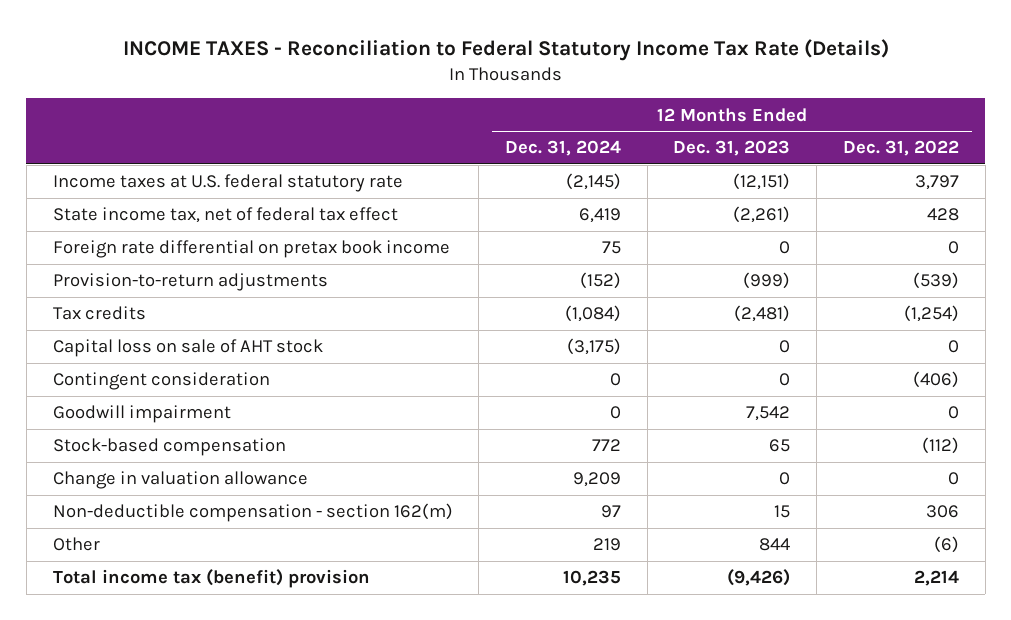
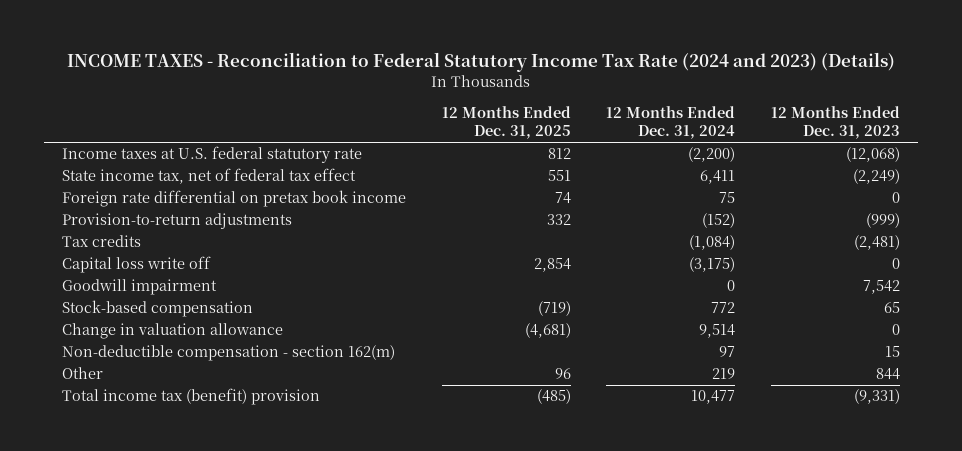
[122,39,889,62] INCOME TAXES - Reconciliation to Federal Statutory Income Tax Rate (Details) -> [67,52,896,73] INCOME TAXES - Reconciliation to Federal Statutory Income Tax Rate (2024 and 2023) (Details)
[842,140,959,157] Dec. 31, 2022 -> none
none -> [441,106,571,140] 12 Months Ended Dec. 31, 2025
[566,173,622,191] (2,145) -> [688,147,736,163] (2,200)
[733,173,791,191] (12,151) -> [845,147,900,163] (12,068)
[579,208,622,224] 6,419 -> [700,170,736,185] 6,411
[733,206,791,224] (2,261) -> [852,169,900,185] (2,249)
[52,372,270,391] Contingent consideration -> none
[52,339,323,358] Capital loss on sale of AHT stock -> [62,256,212,274] Capital loss write off
[573,472,622,488] 9,209 -> [699,324,736,339] 9,514
[563,570,622,587] 10,235 -> [691,390,736,405] 10,477
[727,569,791,587] (9,426) -> [853,389,900,405] (9,331)

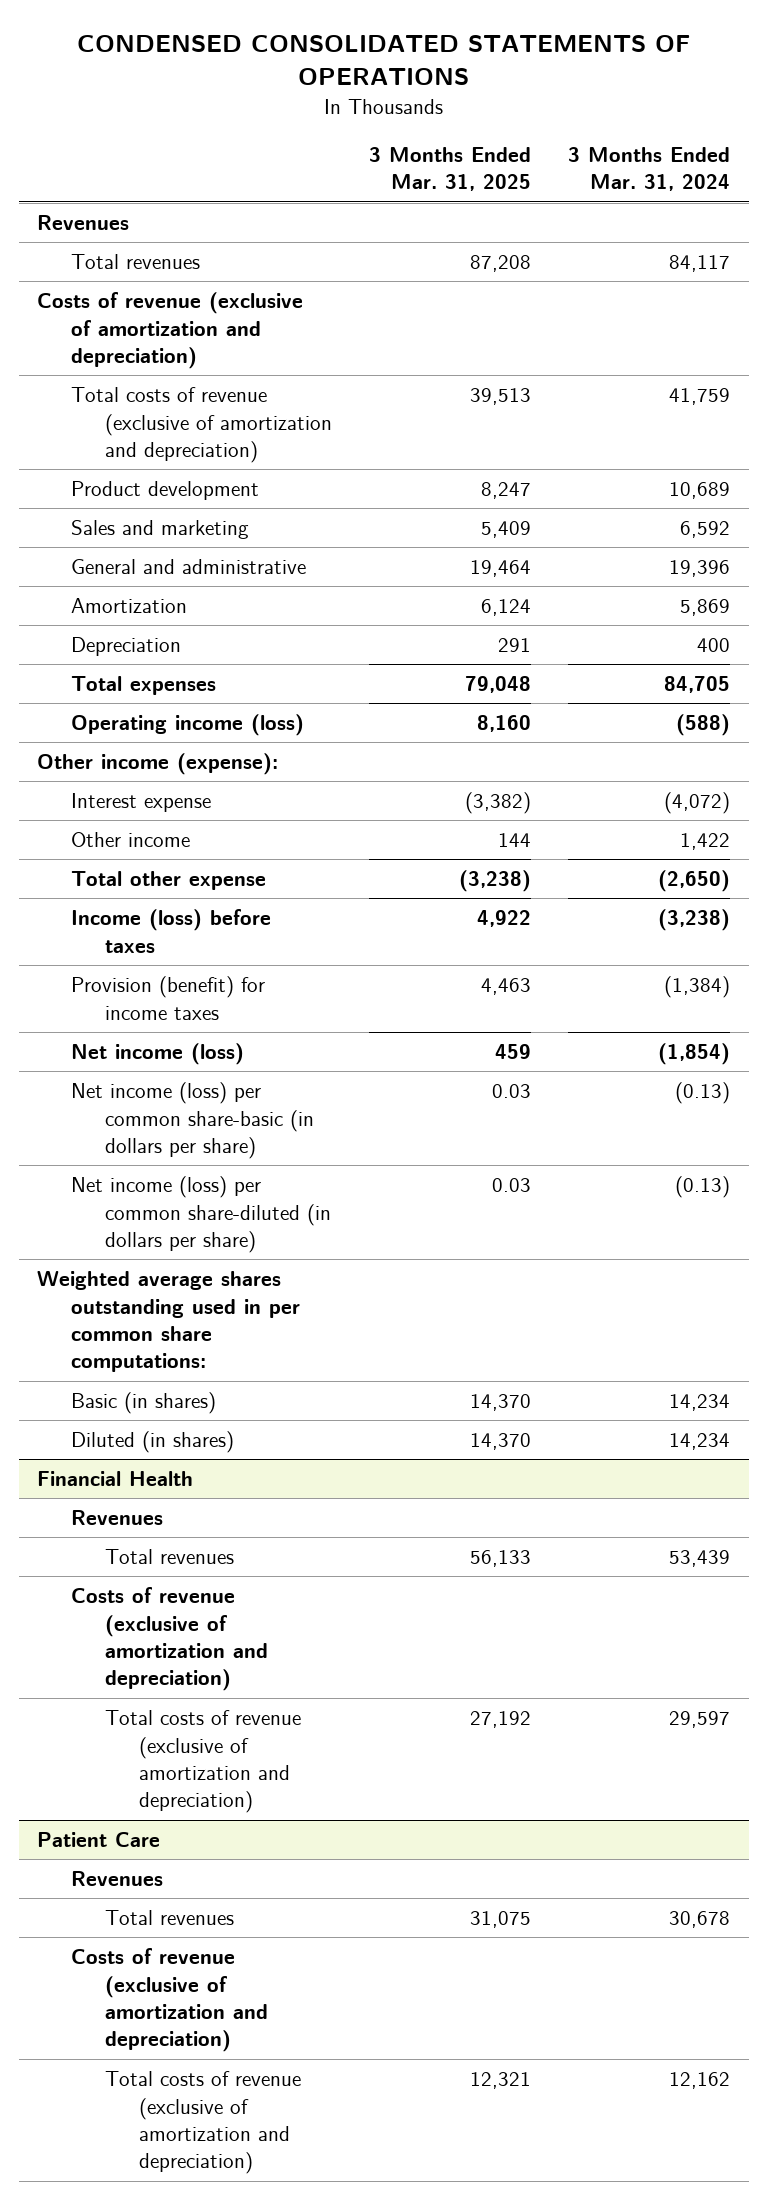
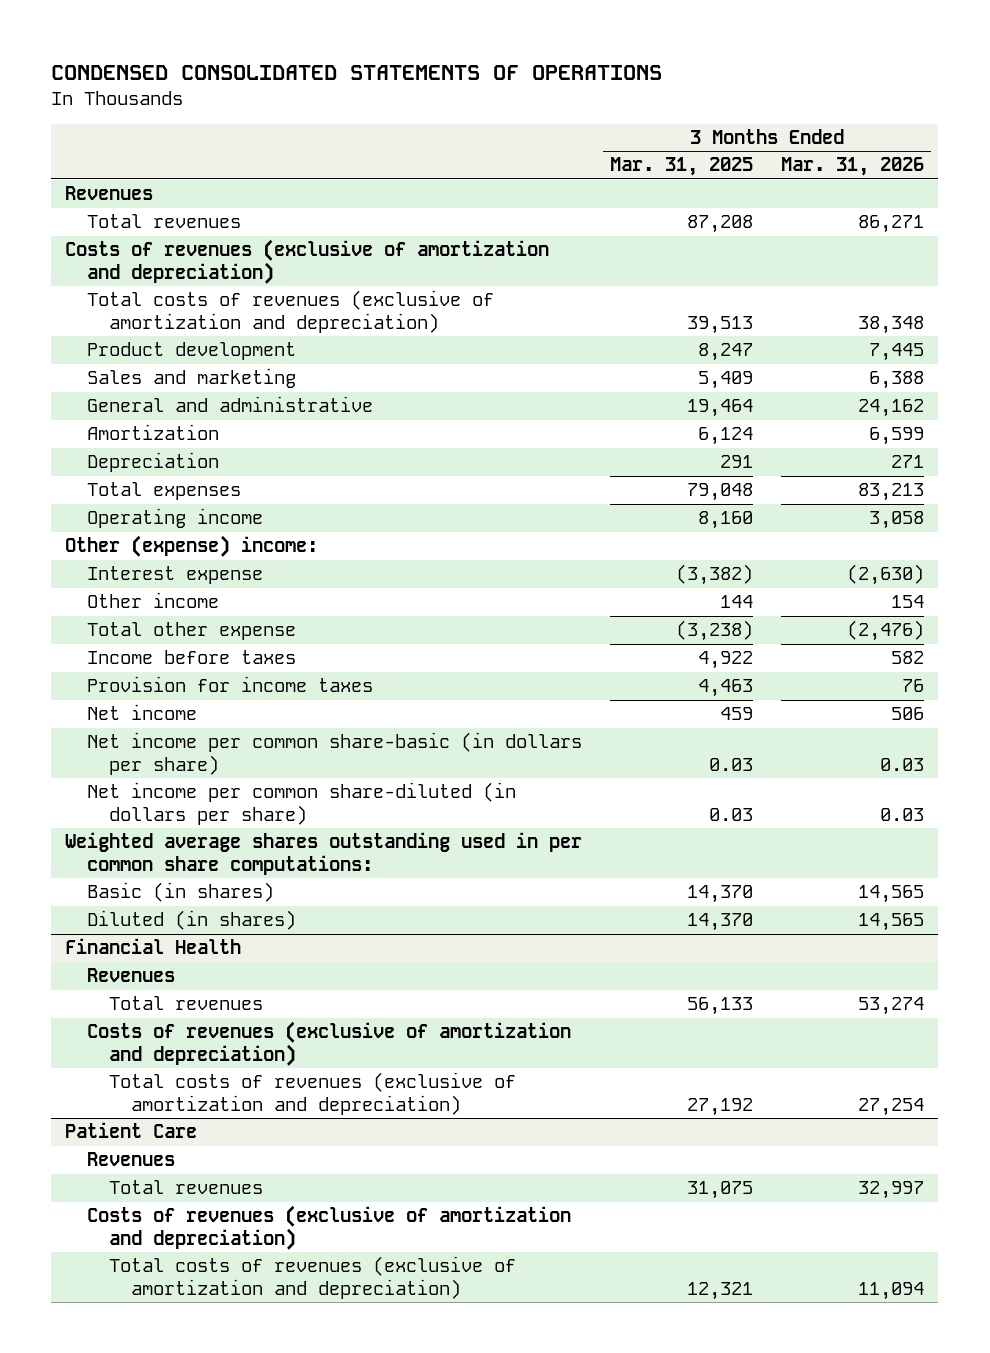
[568,146,731,192] 3 Months Ended Mar. 31, 2024 -> none
none -> [781,157,925,177] Mar. 31, 2026
[37,292,304,370] Costs of revenue (exclusive of amortization and depreciation) -> [65,239,550,284] Costs of revenues (exclusive of amortization and depreciation)
[71,387,333,464] Total costs of revenue (exclusive of amortization and depreciation) -> [87,290,495,333] Total costs of revenues (exclusive of amortization and depreciation)
[71,714,305,737] Operating income (loss) -> [87,508,264,529] Operating income
[37,753,279,776] Other income (expense): -> [65,535,319,558] Other (expense) income:
[71,909,272,953] Income (loss) before taxes -> [87,650,297,665] Income before taxes
[71,976,266,1020] Provision (benefit) for income taxes -> [87,676,374,693] Provision for income taxes
[71,1043,245,1066] Net income (loss) -> [87,704,198,721] Net income
[71,1082,315,1160] Net income (loss) per common share-basic (in dollars per share) -> [87,732,583,775] Net income per common share-basic (in dollars per share)
[71,1176,332,1254] Net income (loss) per common share-diluted (in dollars per share) -> [87,782,517,825] Net income per common share-diluted (in dollars per share)
[71,1587,269,1692] Costs of revenue (exclusive of amortization and depreciation) -> [87,1021,572,1066] Costs of revenues (exclusive of amortization and depreciation)
[105,1710,302,1814] Total costs of revenue (exclusive of amortization and depreciation) -> [109,1072,517,1115] Total costs of revenues (exclusive of amortization and depreciation)
[71,1948,269,2053] Costs of revenue (exclusive of amortization and depreciation) -> [87,1205,572,1250] Costs of revenues (exclusive of amortization and depreciation)
[105,2071,302,2175] Total costs of revenue (exclusive of amortization and depreciation) -> [109,1256,517,1299] Total costs of revenues (exclusive of amortization and depreciation)

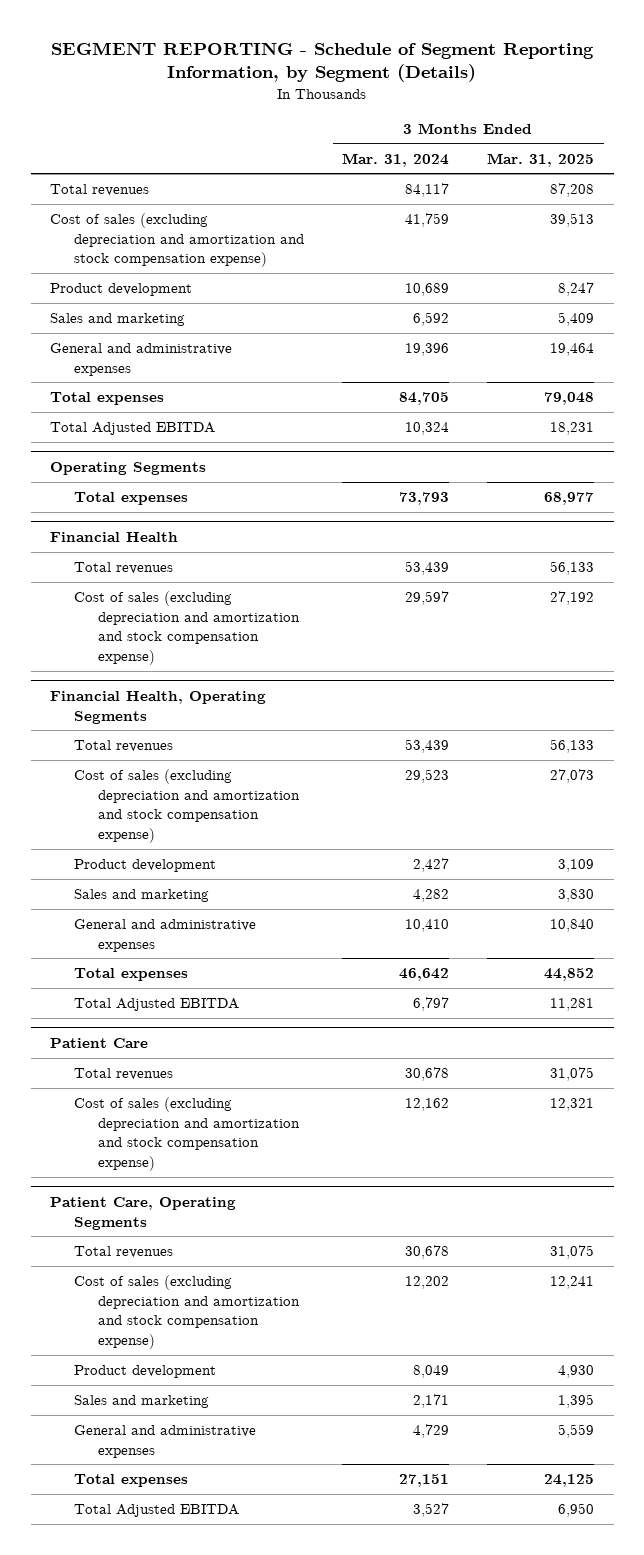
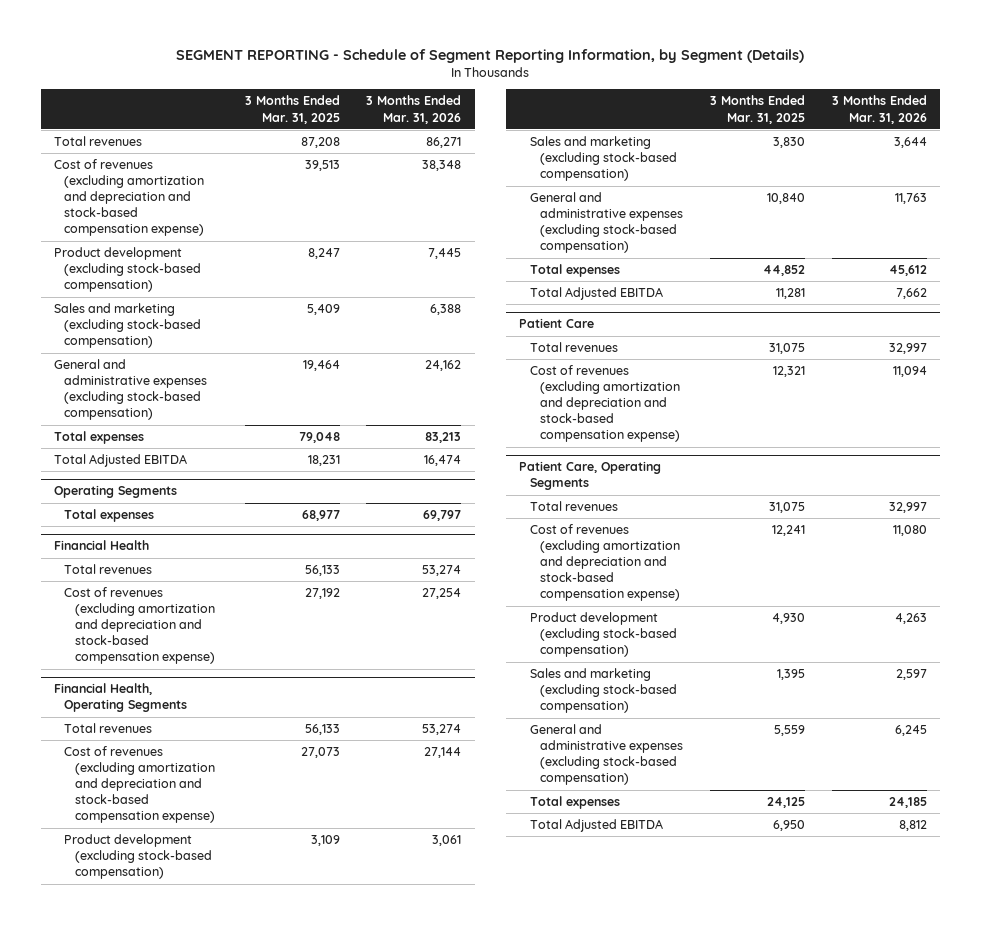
[342,152,450,167] Mar. 31, 2024 -> none
none -> [366,95,462,124] 3 Months Ended Mar. 31, 2026
[49,213,305,268] Cost of sales (excluding depreciation and amortization and stock compensation expense) -> [54,159,205,237] Cost of revenues (excluding amortization and depreciation and stock-based compensation expense)
[49,283,192,297] Product development -> [54,247,202,293] Product development (excluding stock-based compensation)
[49,313,185,327] Sales and marketing -> [54,303,202,349] Sales and marketing (excluding stock-based compensation)
[49,343,232,376] General and administrative expenses -> [54,359,208,421] General and administrative expenses (excluding stock-based compensation)
[74,591,301,666] Cost of sales (excluding depreciation and amortization and stock compensation expense) -> [64,587,215,665] Cost of revenues (excluding amortization and depreciation and stock-based compensation expense)
[74,769,301,844] Cost of sales (excluding depreciation and amortization and stock compensation expense) -> [64,746,215,824] Cost of revenues (excluding amortization and depreciation and stock-based compensation expense)
[74,859,217,873] Product development -> [64,834,212,880] Product development (excluding stock-based compensation)
[74,889,210,903] Sales and marketing -> [529,136,677,182] Sales and marketing (excluding stock-based compensation)
[74,919,257,952] General and administrative expenses -> [529,192,683,254] General and administrative expenses (excluding stock-based compensation)
[74,1097,301,1172] Cost of sales (excluding depreciation and amortization and stock compensation expense) -> [529,365,680,443] Cost of revenues (excluding amortization and depreciation and stock-based compensation expense)
[74,1275,301,1350] Cost of sales (excluding depreciation and amortization and stock compensation expense) -> [529,524,680,602] Cost of revenues (excluding amortization and depreciation and stock-based compensation expense)
[74,1365,217,1379] Product development -> [529,612,677,658] Product development (excluding stock-based compensation)
[74,1395,210,1409] Sales and marketing -> [529,668,677,714] Sales and marketing (excluding stock-based compensation)
[74,1425,257,1458] General and administrative expenses -> [529,724,683,786] General and administrative expenses (excluding stock-based compensation)

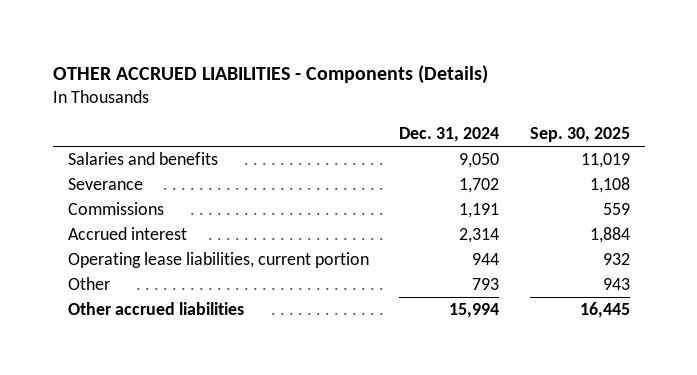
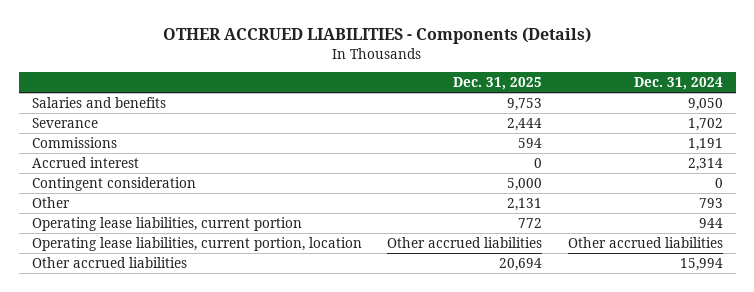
[529,126,630,142] Sep. 30, 2025 -> none
none -> [453,77,543,91] Dec. 31, 2025
none -> [31,176,196,191] Contingent consideration
[67,252,369,269] Operating lease liabilities, current portion -> [31,216,302,231] Operating lease liabilities, current portion
none -> [31,236,362,251] Operating lease liabilities, current portion, location

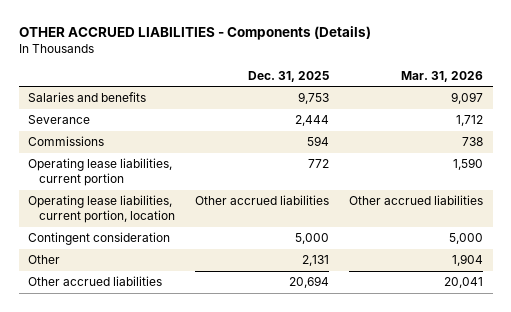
[633,77,723,91] Dec. 31, 2024 -> none
none -> [400,71,483,83] Mar. 31, 2026
[31,156,139,168] Accrued interest -> none
[31,176,196,191] Contingent consideration -> [28,232,171,246] Contingent consideration
[31,196,70,208] Other -> [28,255,61,265] Other

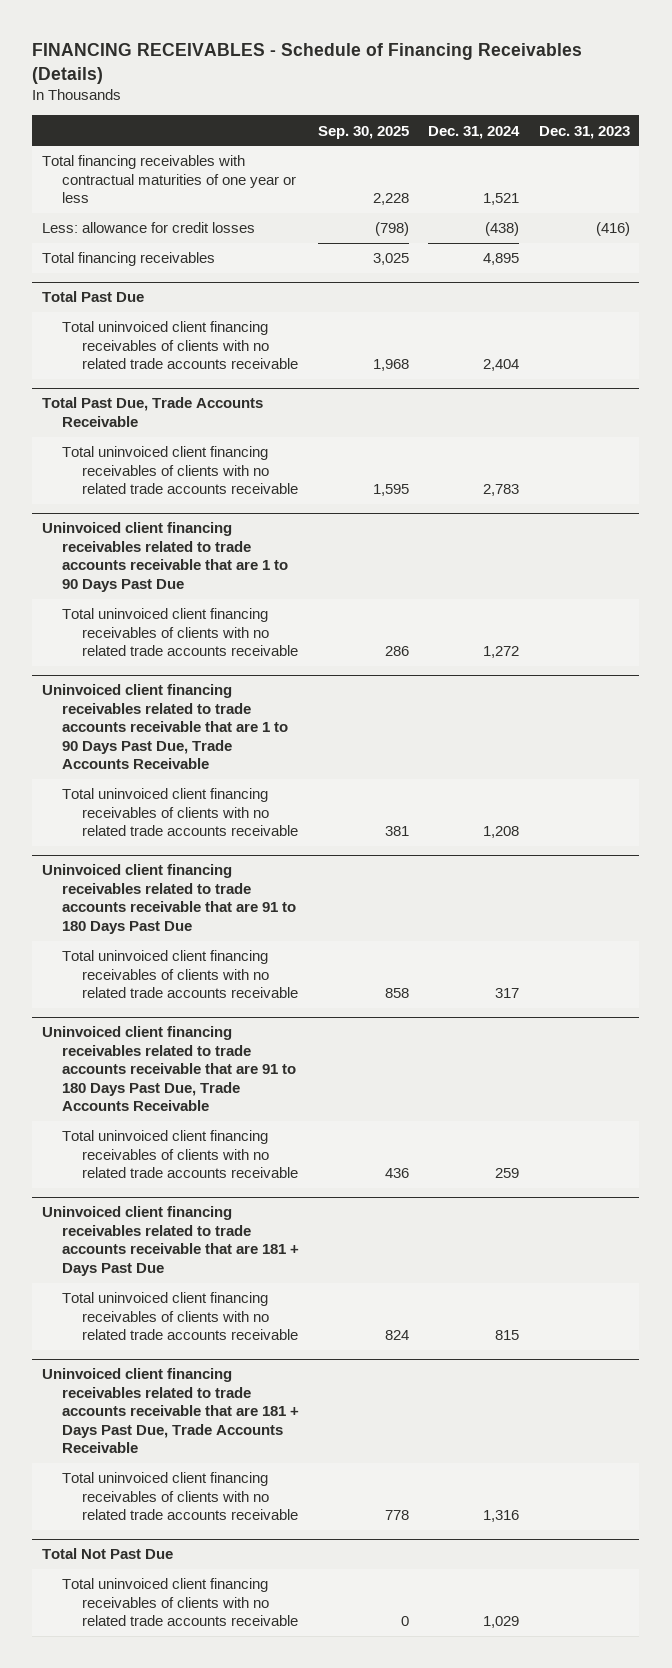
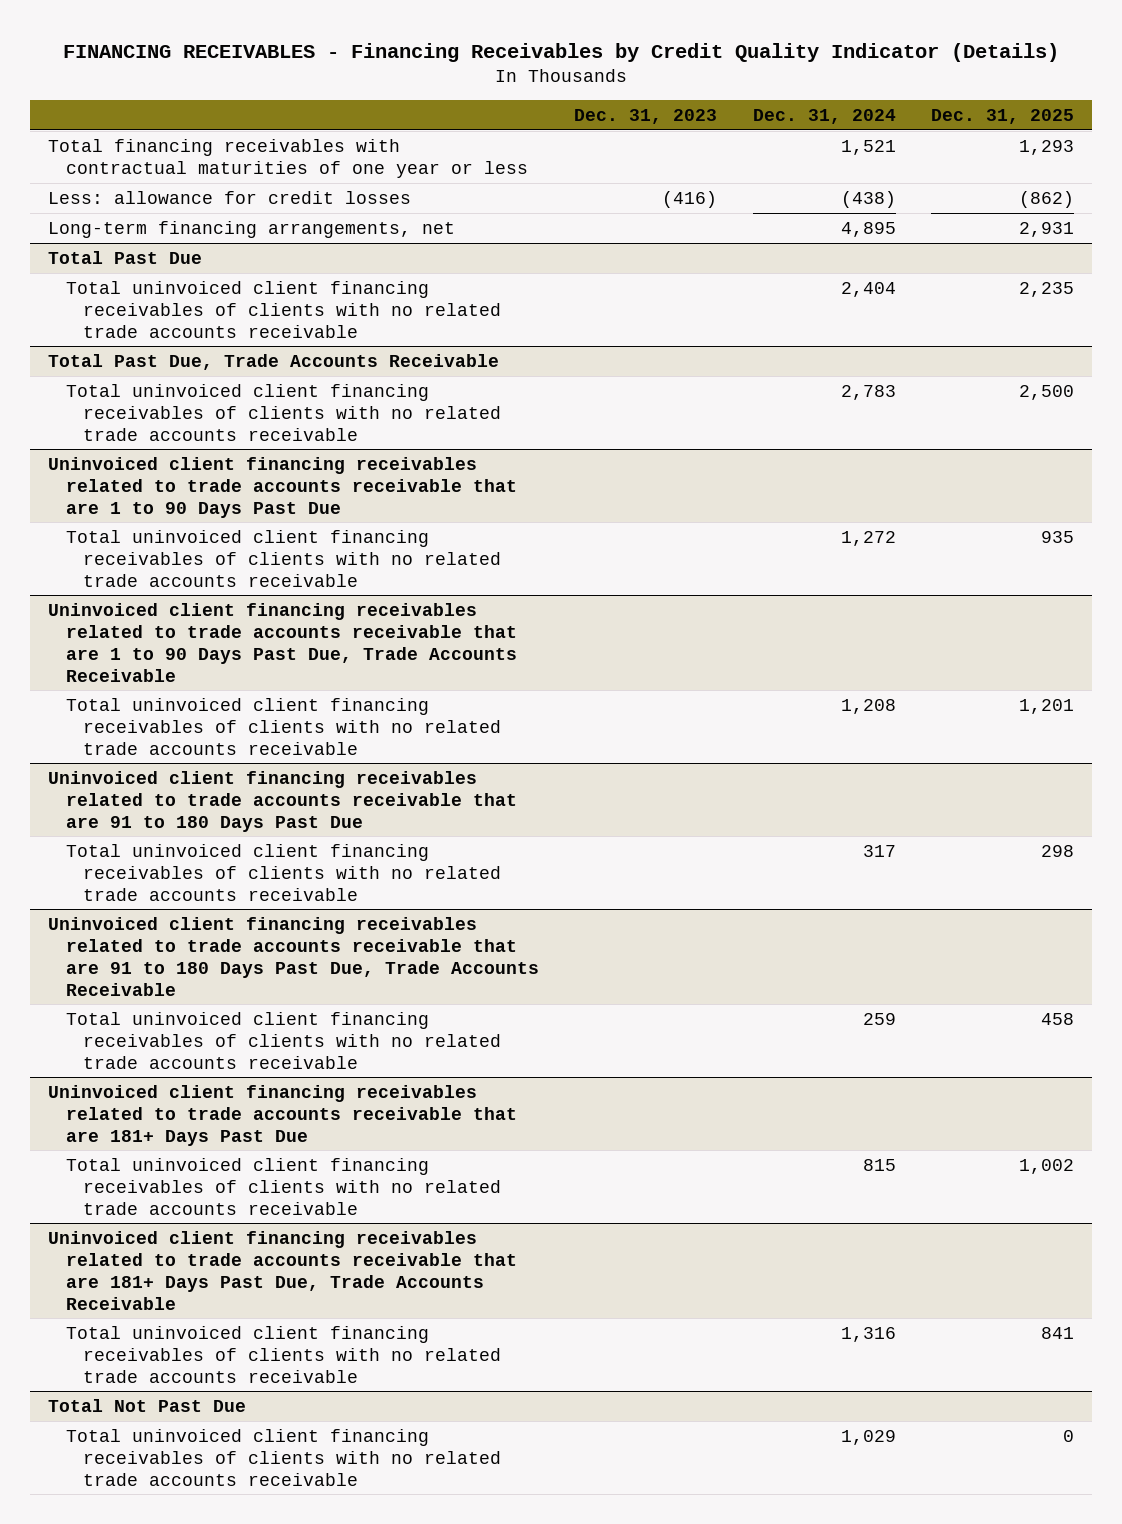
[32,42,583,84] FINANCING RECEIVABLES - Schedule of Financing Receivables (Details) -> [63,43,1060,63] FINANCING RECEIVABLES - Financing Receivables by Credit Quality Indicator (Details)
[318,125,410,139] Sep. 30, 2025 -> none
none -> [931,108,1075,124] Dec. 31, 2025
[41,252,215,267] Total financing receivables -> [48,220,456,238] Long-term financing arrangements, net
[41,1206,300,1276] Uninvoiced client financing receivables related to trade accounts receivable that are 181 + Days Past Due -> [48,1084,517,1146] Uninvoiced client financing receivables related to trade accounts receivable that are 181+ Days Past Due
[41,1368,300,1454] Uninvoiced client financing receivables related to trade accounts receivable that are 181 + Days Past Due, Trade Accounts Receivable -> [48,1230,517,1310] Uninvoiced client financing receivables related to trade accounts receivable that are 181+ Days Past Due, Trade Accounts Receivable

